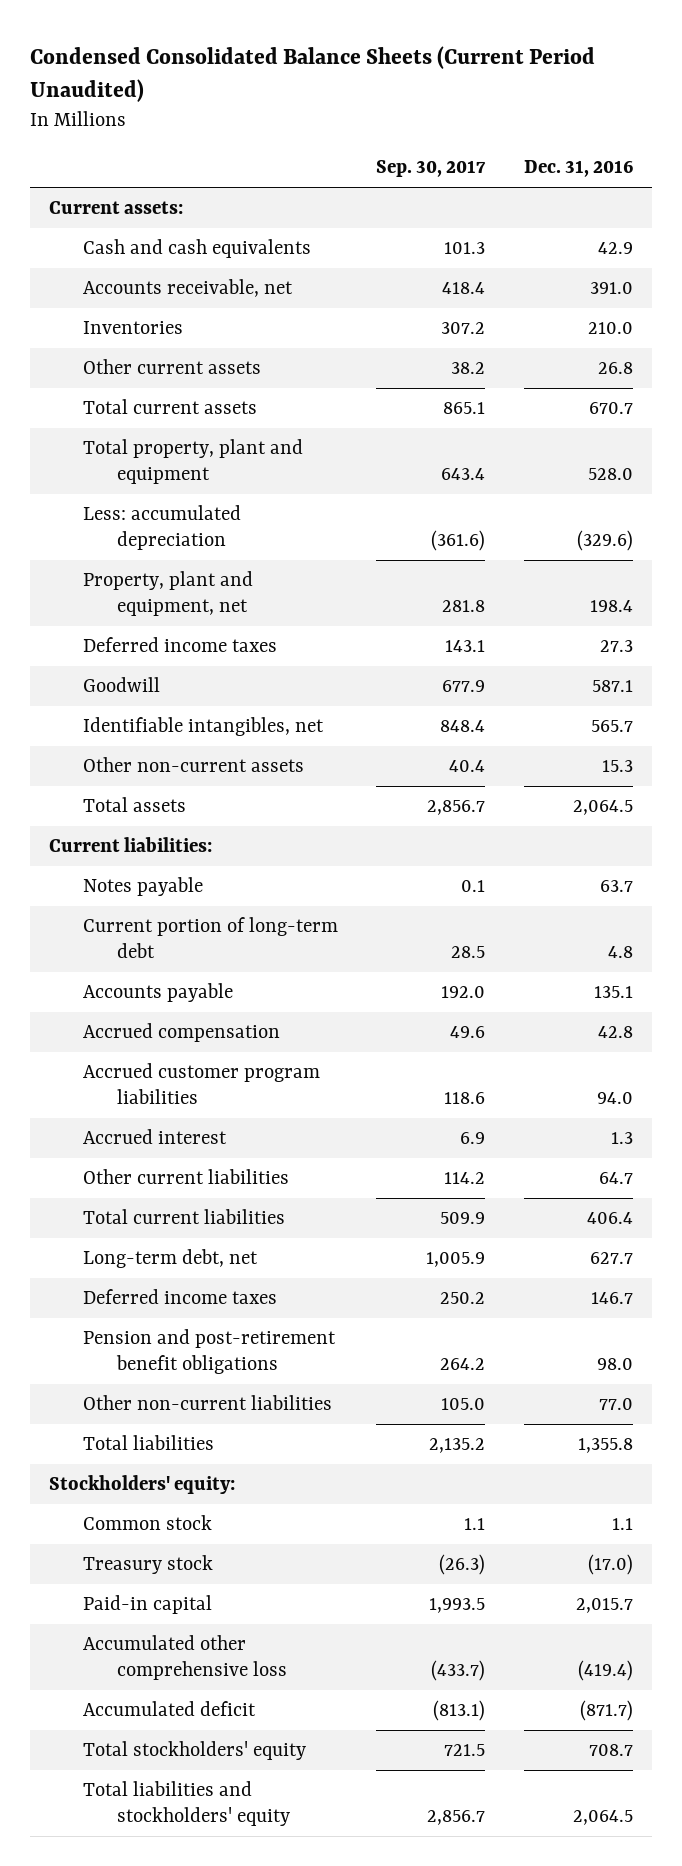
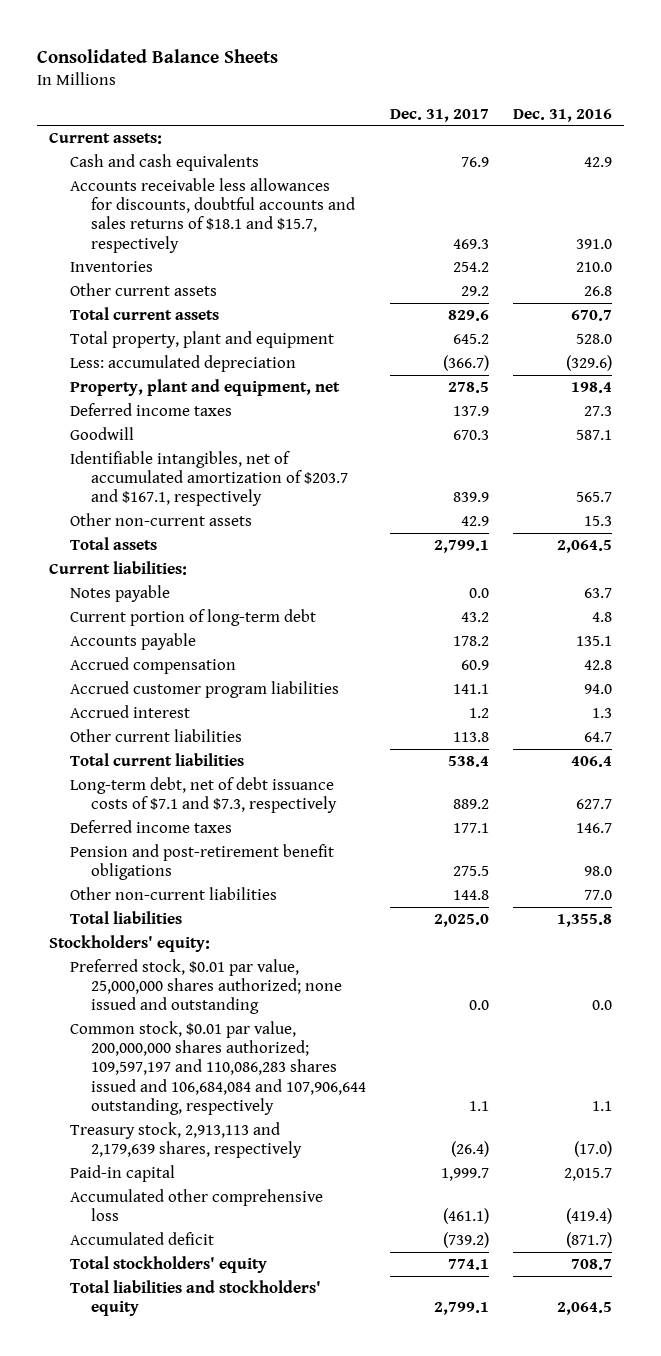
[30,45,596,102] Condensed Consolidated Balance Sheets (Current Period Unaudited) -> [37,48,279,63] Consolidated Balance Sheets
[376,160,487,178] Sep. 30, 2017 -> none
none -> [389,108,489,122] Dec. 31, 2017
[83,279,294,298] Accounts receivable, net -> [69,177,355,253] Accounts receivable less allowances for discounts, doubtful accounts and sales returns of $18.1 and $15.7, respectively
[83,717,325,737] Identifiable intangibles, net -> [69,450,348,507] Identifiable intangibles, net of accumulated amortization of $203.7 and $167.1, respectively
[83,1249,259,1269] Long-term debt, net -> [69,776,337,814] Long-term debt, net of debt issuance costs of $7.1 and $7.3, respectively
none -> [69,958,342,1015] Preferred stock, $0.01 par value, 25,000,000 shares authorized; none issued and outstanding
[83,1515,213,1531] Common stock -> [69,1020,366,1115] Common stock, $0.01 par value, 200,000,000 shares authorized; 109,597,197 and 110,086,283 shares issued and 106,684,084 and 107,906,644 outstanding, respectively
[83,1555,214,1575] Treasury stock -> [69,1121,302,1159] Treasury stock, 2,913,113 and 2,179,639 shares, respectively

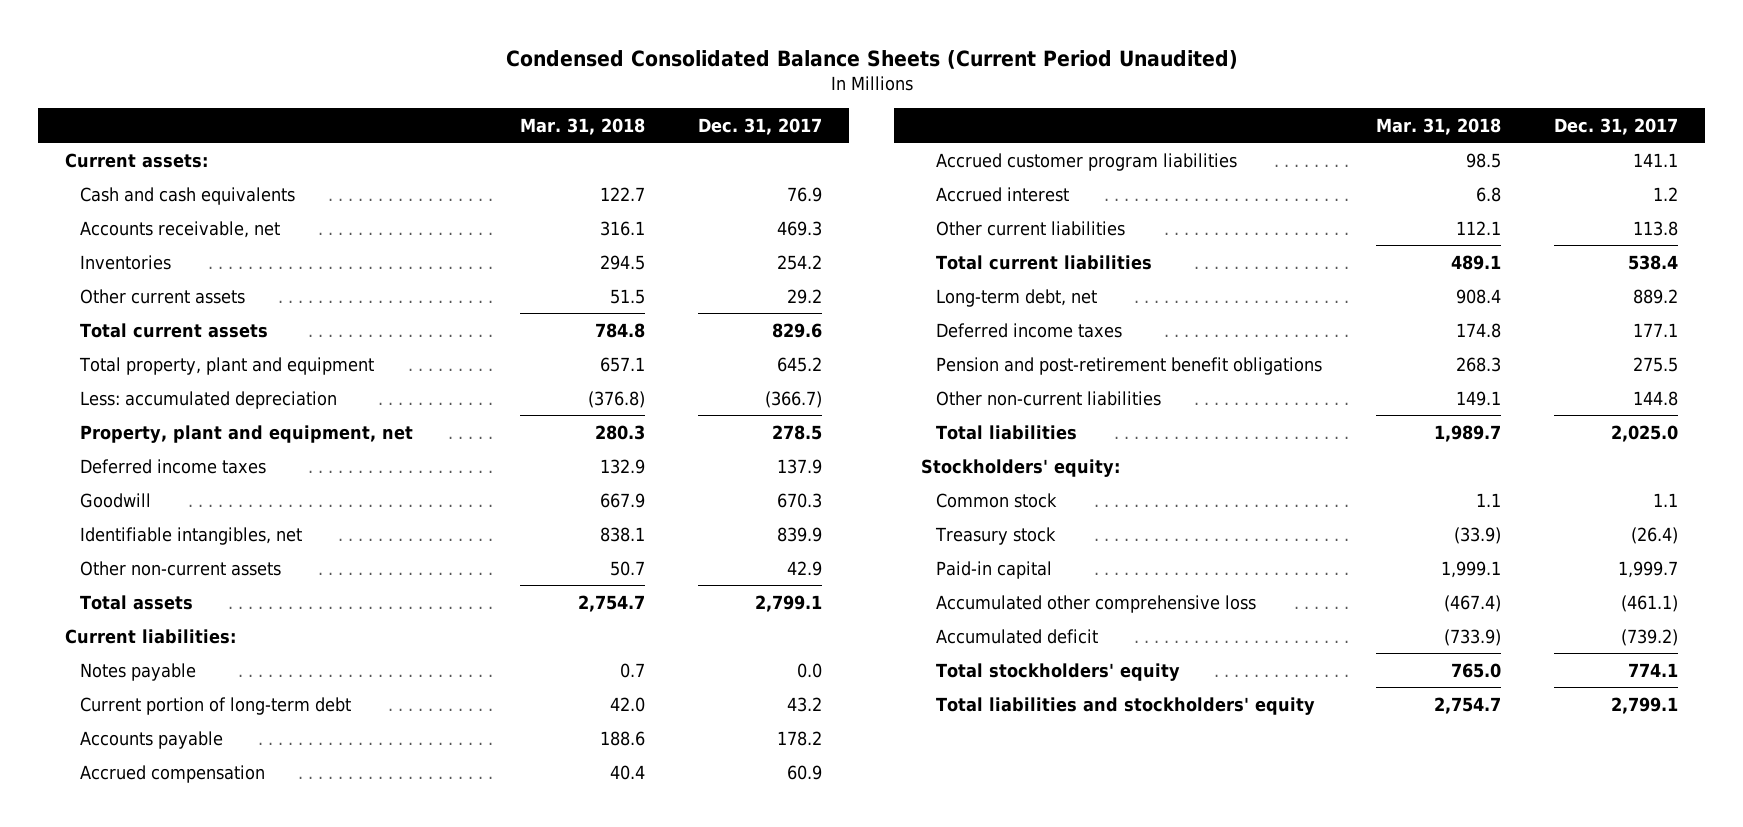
[37,48,279,63] Consolidated Balance Sheets -> [505,49,1238,69] Condensed Consolidated Balance Sheets (Current Period Unaudited)
[512,108,612,122] Dec. 31, 2016 -> none
none -> [519,117,645,135] Mar. 31, 2018
[69,177,355,253] Accounts receivable less allowances for discounts, doubtful accounts and sales returns of $18.1 and $15.7, respectively -> [80,220,281,238] Accounts receivable, net
[69,450,348,507] Identifiable intangibles, net of accumulated amortization of $203.7 and $167.1, respectively -> [80,526,303,545] Identifiable intangibles, net
[69,776,337,814] Long-term debt, net of debt issuance costs of $7.1 and $7.3, respectively -> [936,288,1098,307] Long-term debt, net
[69,958,342,1015] Preferred stock, $0.01 par value, 25,000,000 shares authorized; none issued and outstanding -> none
[69,1020,366,1115] Common stock, $0.01 par value, 200,000,000 shares authorized; 109,597,197 and 110,086,283 shares issued and 106,684,084 and 107,906,644 outstanding, respectively -> [936,492,1058,508] Common stock
[69,1121,302,1159] Treasury stock, 2,913,113 and 2,179,639 shares, respectively -> [935,526,1057,545] Treasury stock

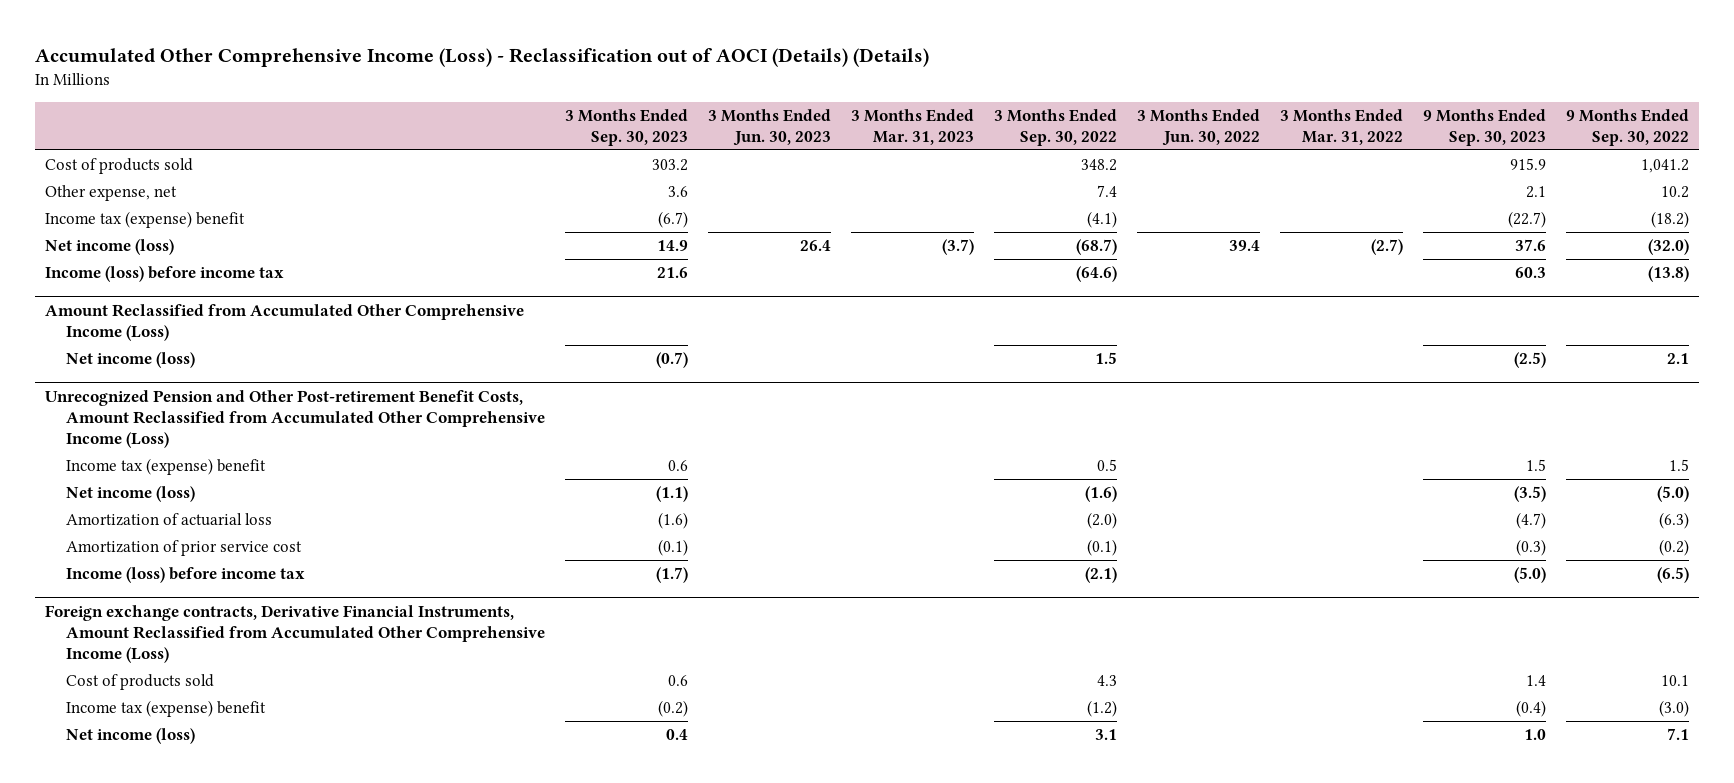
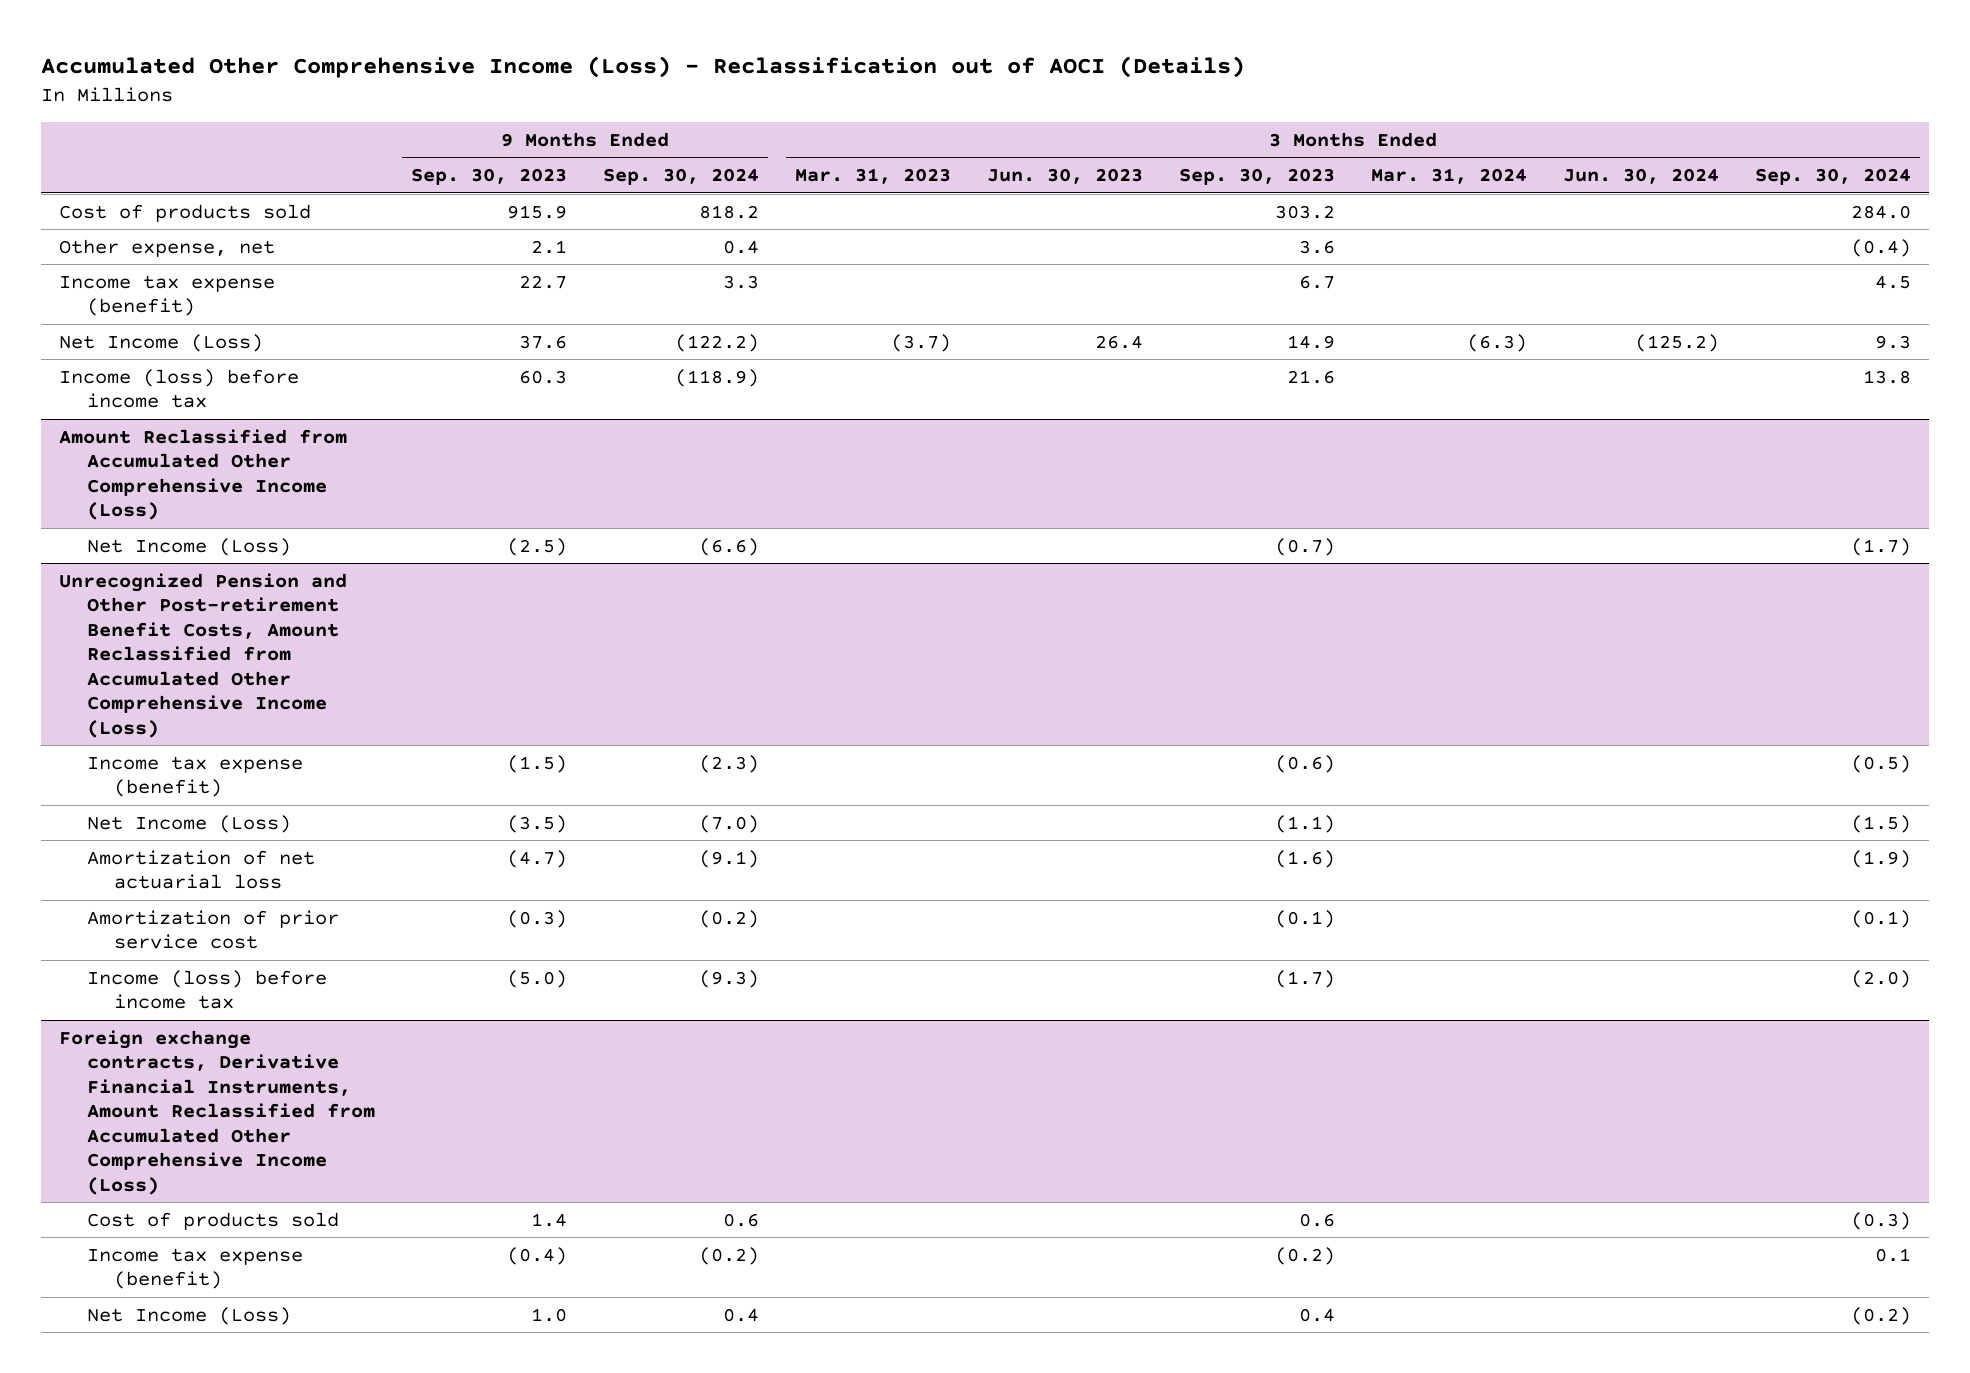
[34,47,929,67] Accumulated Other Comprehensive Income (Loss) - Reclassification out of AOCI (Details) (Details) -> [41,56,1246,79] Accumulated Other Comprehensive Income (Loss) - Reclassification out of AOCI (Details)
[994,108,1118,147] 3 Months Ended Sep. 30, 2022 -> none
[1137,108,1261,147] 3 Months Ended Jun. 30, 2022 -> none
[1279,108,1403,146] 3 Months Ended Mar. 31, 2022 -> none
[1565,108,1689,147] 9 Months Ended Sep. 30, 2022 -> none
none -> [602,168,759,186] Sep. 30, 2024
none -> [1370,168,1527,185] Mar. 31, 2024
none -> [1562,168,1719,185] Jun. 30, 2024
none -> [1754,168,1911,186] Sep. 30, 2024
[44,211,245,229] Income tax (expense) benefit -> [59,274,276,317] Income tax expense (benefit)
[658,211,689,229] (6.7) -> [1298,274,1335,289] 6.7
[1507,211,1546,229] (22.7) -> [518,274,567,289] 22.7
[44,239,174,256] Net income (loss) -> [59,333,264,352] Net Income (Loss)
[66,352,196,369] Net income (loss) -> [86,537,291,556] Net Income (Loss)
[66,458,267,476] Income tax (expense) benefit -> [86,755,303,798] Income tax expense (benefit)
[668,460,689,472] 0.6 -> [1274,754,1335,773] (0.6)
[1525,459,1546,472] 1.5 -> [506,754,567,773] (1.5)
[66,486,196,503] Net income (loss) -> [86,814,291,833] Net Income (Loss)
[66,513,273,527] Amortization of actuarial loss -> [86,849,315,890] Amortization of net actuarial loss
[66,700,267,718] Income tax (expense) benefit -> [86,1247,303,1290] Income tax expense (benefit)
[66,728,196,745] Net income (loss) -> [86,1306,291,1325] Net Income (Loss)

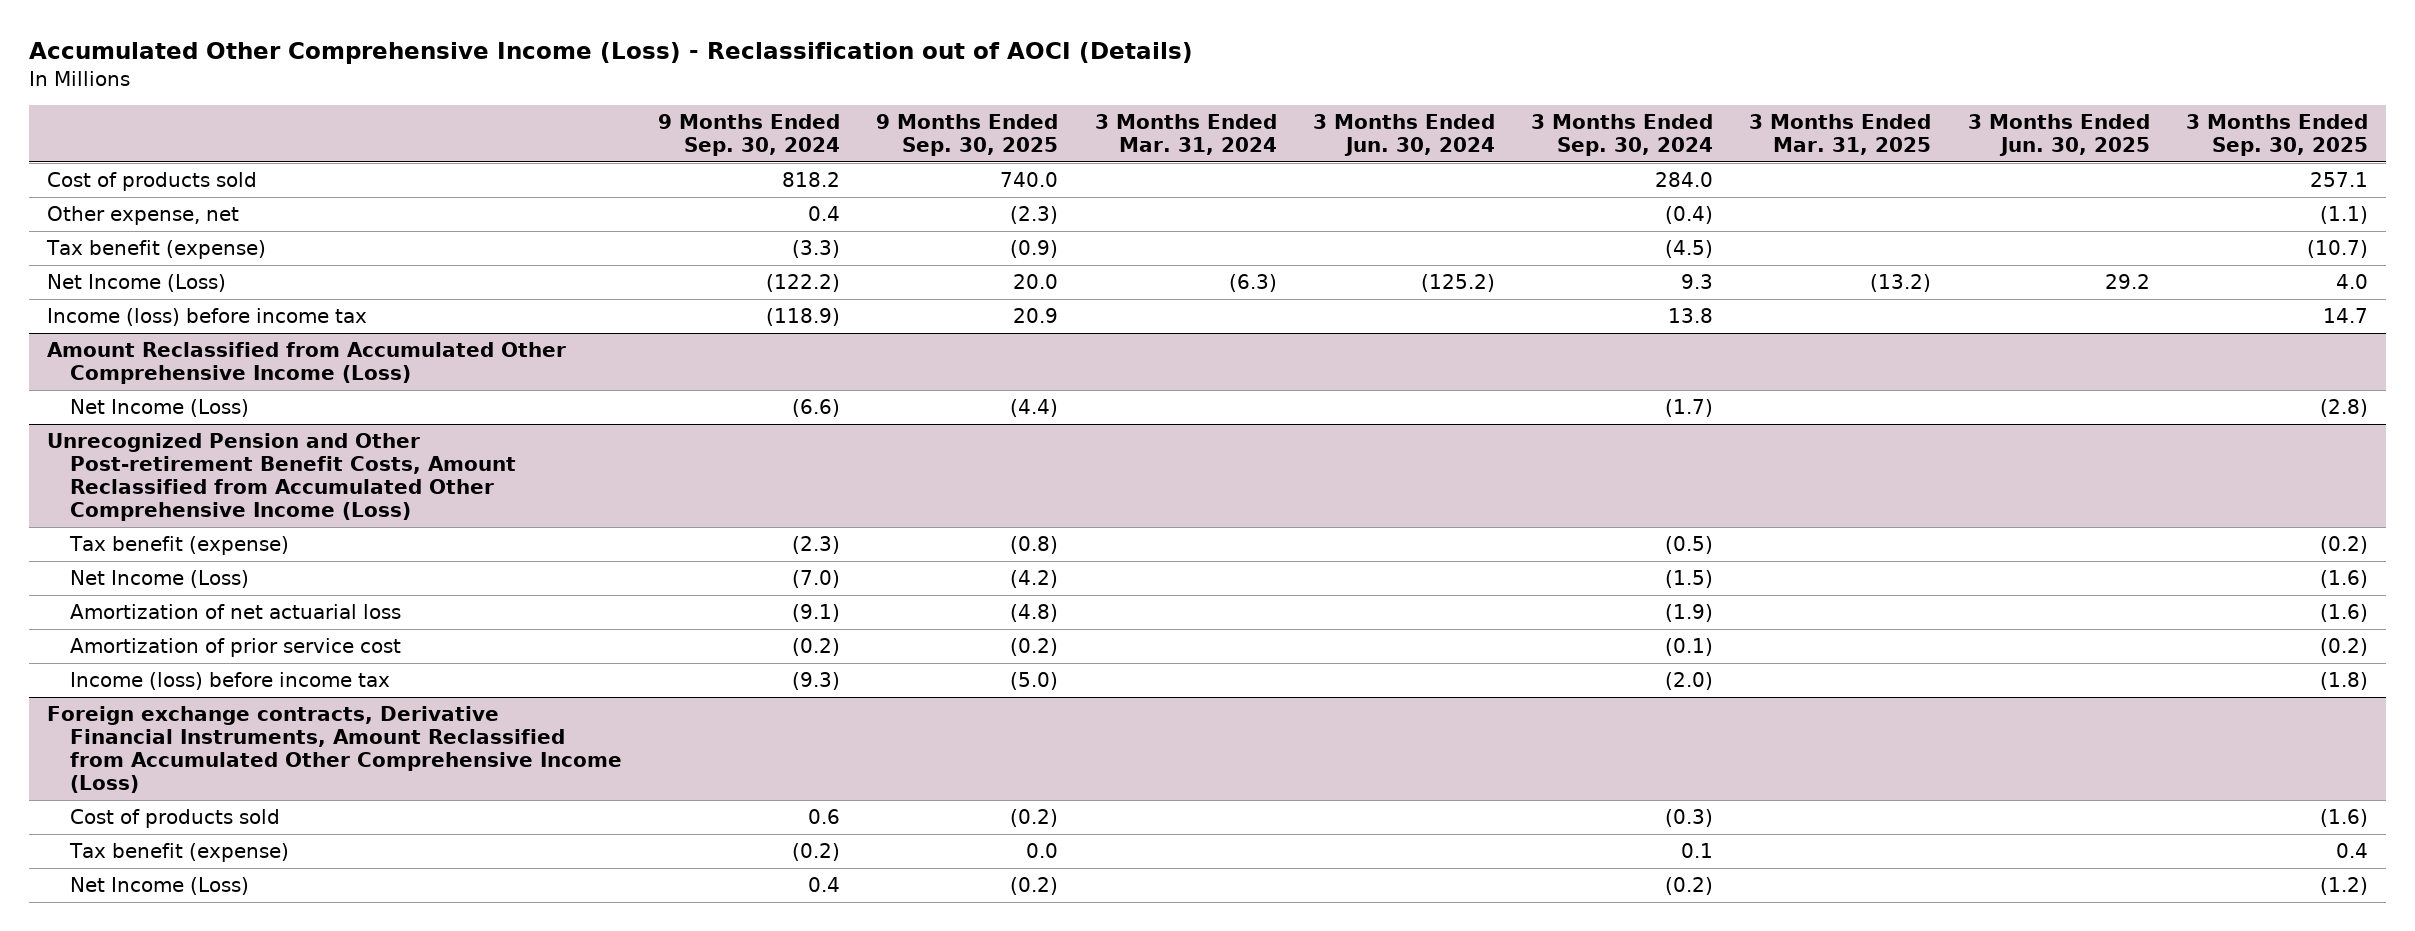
[410,168,567,186] Sep. 30, 2023 -> none
[794,168,951,185] Mar. 31, 2023 -> none
[986,168,1143,185] Jun. 30, 2023 -> none
[1178,168,1335,186] Sep. 30, 2023 -> none
none -> [876,113,1059,157] 9 Months Ended Sep. 30, 2025
none -> [1749,113,1932,156] 3 Months Ended Mar. 31, 2025
none -> [1967,113,2150,157] 3 Months Ended Jun. 30, 2025
none -> [2186,113,2369,157] 3 Months Ended Sep. 30, 2025
[59,274,276,317] Income tax expense (benefit) -> [46,239,267,259] Tax benefit (expense)
[722,274,759,289] 3.3 -> [791,239,840,258] (3.3)
[1874,274,1911,289] 4.5 -> [1665,239,1714,258] (4.5)
[86,755,303,798] Income tax expense (benefit) -> [68,535,289,555] Tax benefit (expense)
[86,1247,303,1290] Income tax expense (benefit) -> [68,842,289,862] Tax benefit (expense)

